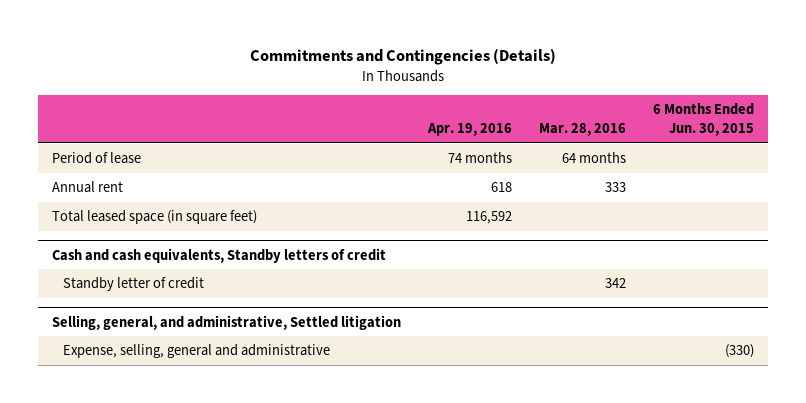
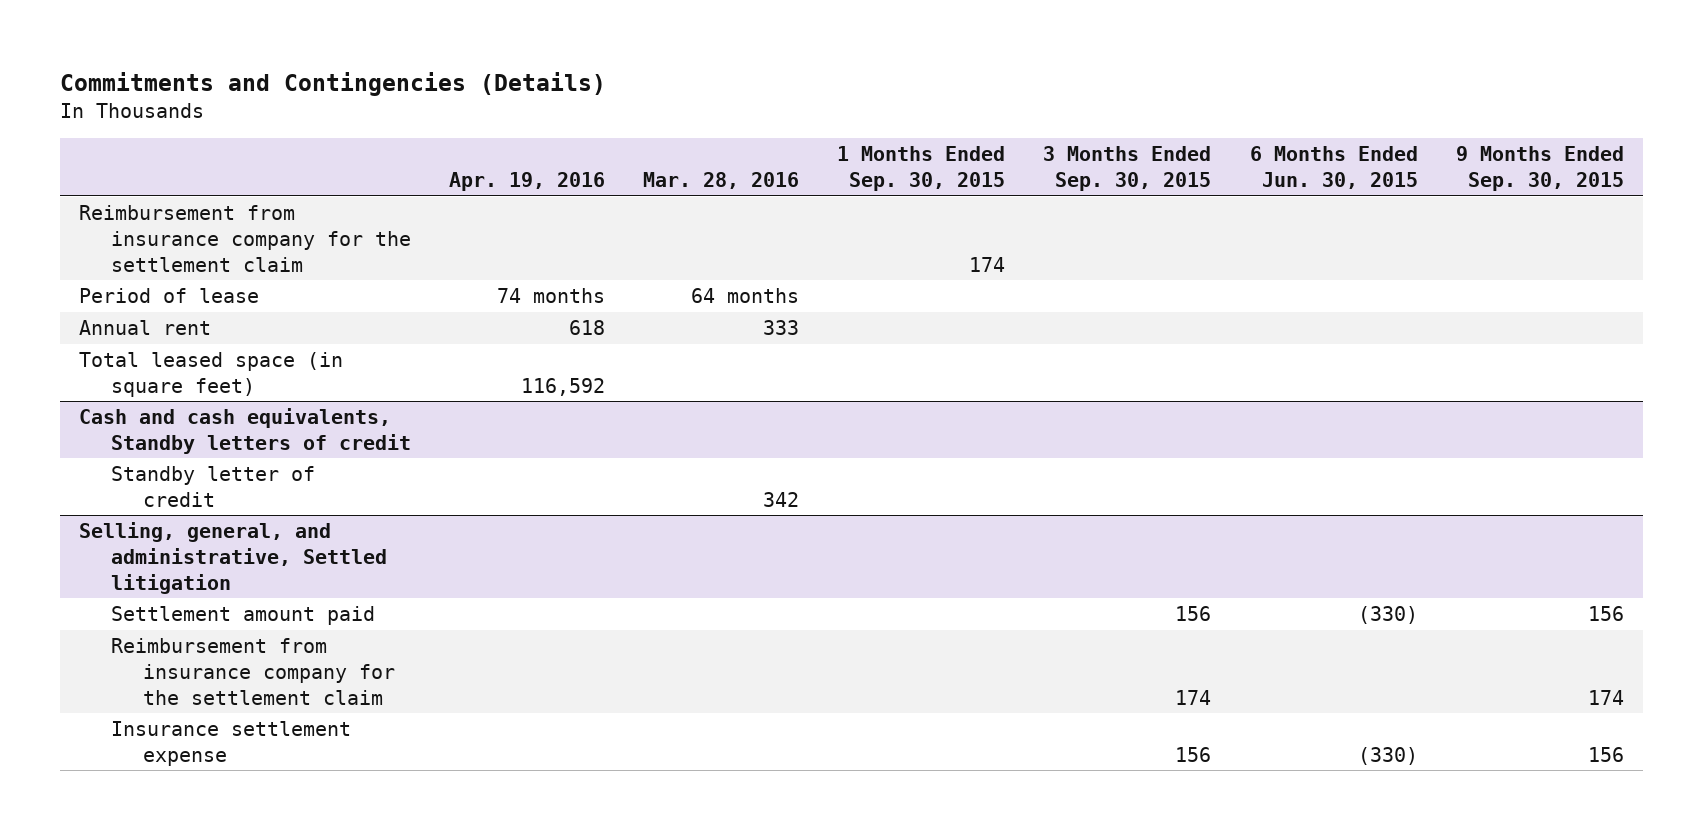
none -> [837,146,1006,192] 1 Months Ended Sep. 30, 2015
none -> [1043,146,1212,192] 3 Months Ended Sep. 30, 2015
none -> [1455,146,1624,192] 9 Months Ended Sep. 30, 2015
none -> [78,205,411,272] Reimbursement from insurance company for the settlement claim
[63,344,331,359] Expense, selling, general and administrative -> [110,606,375,626] Settlement amount paid
none -> [110,638,395,705] Reimbursement from insurance company for the settlement claim
none -> [110,721,351,766] Insurance settlement expense

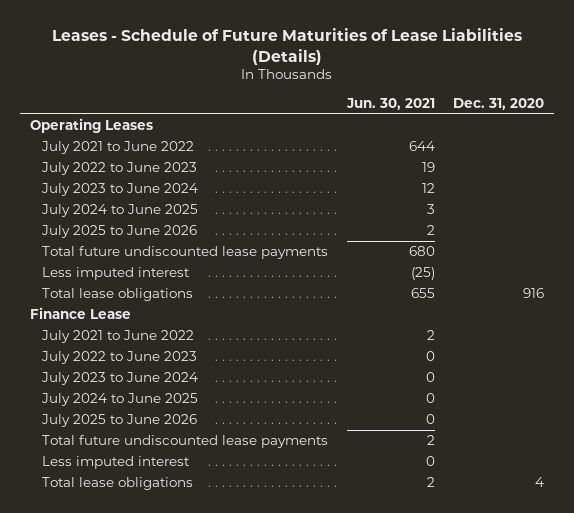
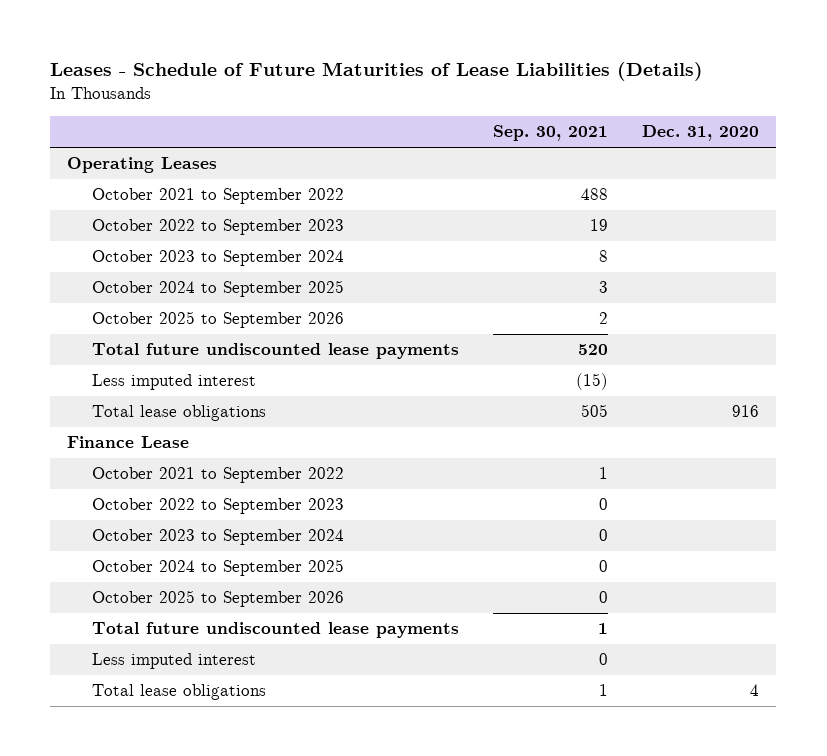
[345,97,435,110] Jun. 30, 2021 -> none
none -> [493,125,609,142] Sep. 30, 2021
[41,141,195,155] July 2021 to June 2022 -> [92,188,345,205] October 2021 to September 2022
[41,162,198,176] July 2022 to June 2023 -> [92,219,345,236] October 2022 to September 2023
[41,183,199,197] July 2023 to June 2024 -> [92,250,345,267] October 2023 to September 2024
[41,204,199,218] July 2024 to June 2025 -> [92,280,345,298] October 2024 to September 2025
[41,225,198,239] July 2025 to June 2026 -> [92,311,345,329] October 2025 to September 2026
[41,330,195,344] July 2021 to June 2022 -> [92,467,345,484] October 2021 to September 2022
[41,351,198,365] July 2022 to June 2023 -> [92,498,345,515] October 2022 to September 2023
[41,372,199,386] July 2023 to June 2024 -> [92,529,345,546] October 2023 to September 2024
[41,393,199,407] July 2024 to June 2025 -> [92,559,345,577] October 2024 to September 2025
[41,414,198,428] July 2025 to June 2026 -> [92,590,345,608] October 2025 to September 2026

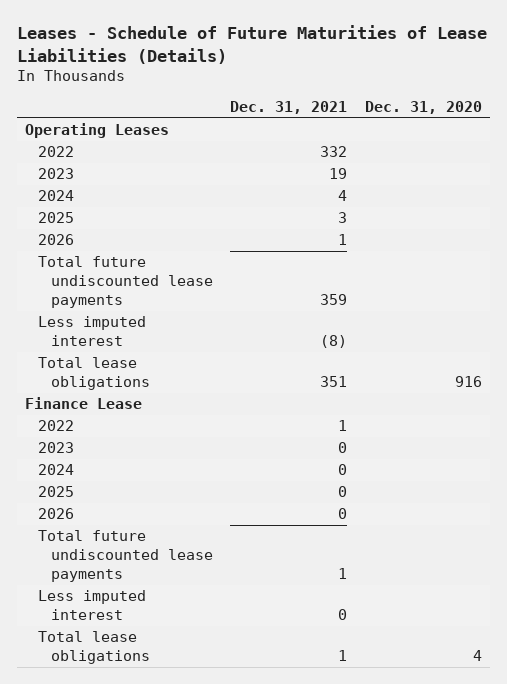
[493,125,609,142] Sep. 30, 2021 -> none
none -> [230,101,348,115] Dec. 31, 2021
[92,188,345,205] October 2021 to September 2022 -> [38,146,75,158] 2022
[92,219,345,236] October 2022 to September 2023 -> [38,168,75,180] 2023
[92,250,345,267] October 2023 to September 2024 -> [38,190,75,202] 2024
[92,280,345,298] October 2024 to September 2025 -> [38,212,75,224] 2025
[92,311,345,329] October 2025 to September 2026 -> [38,234,75,246] 2026
[92,467,345,484] October 2021 to September 2022 -> [38,420,75,432] 2022
[92,498,345,515] October 2022 to September 2023 -> [38,442,75,454] 2023
[92,529,345,546] October 2023 to September 2024 -> [38,464,75,476] 2024
[92,559,345,577] October 2024 to September 2025 -> [38,486,75,498] 2025
[92,590,345,608] October 2025 to September 2026 -> [38,508,75,520] 2026

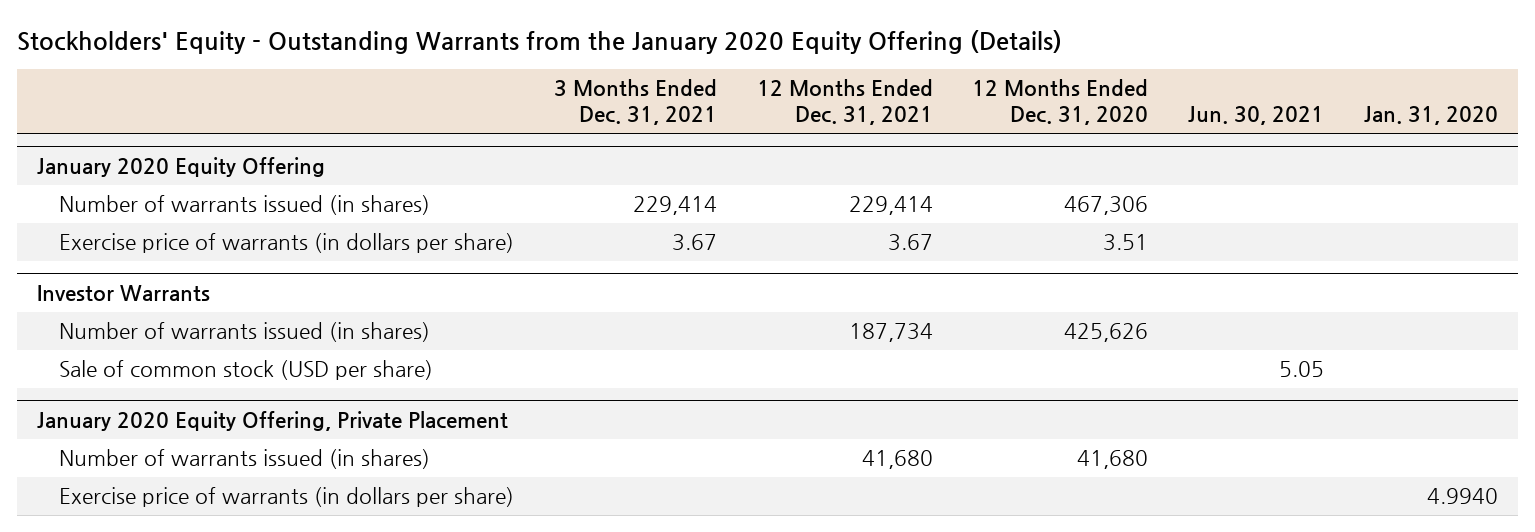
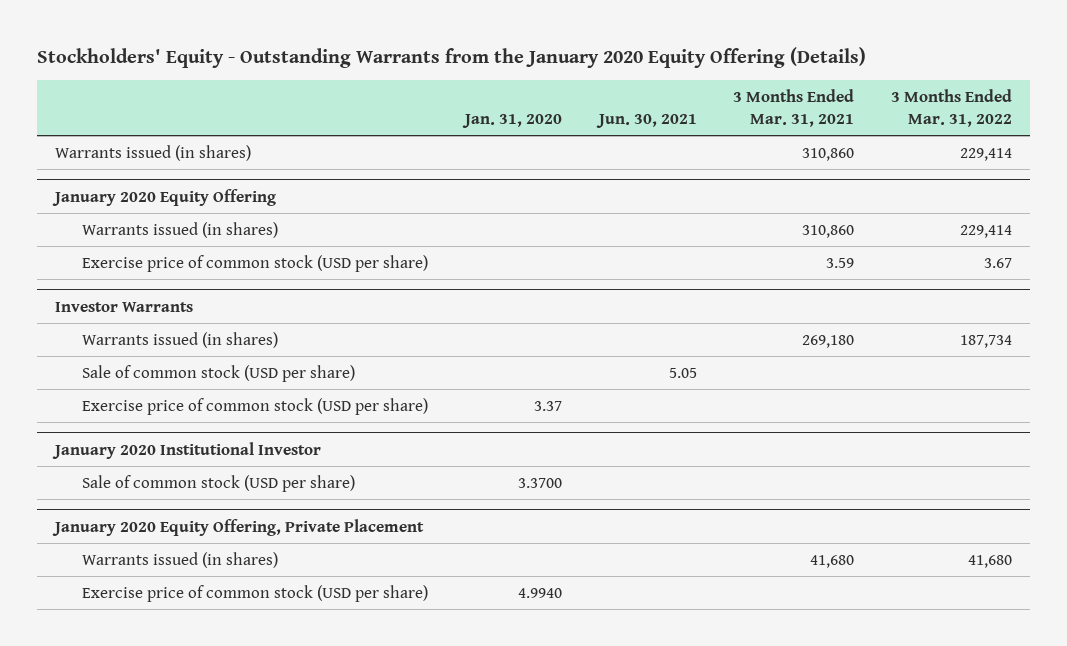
[553,79,717,125] 3 Months Ended Dec. 31, 2021 -> none
[756,79,933,125] 12 Months Ended Dec. 31, 2021 -> none
[972,79,1149,125] 12 Months Ended Dec. 31, 2020 -> none
none -> [733,89,855,127] 3 Months Ended Mar. 31, 2021
none -> [891,89,1013,127] 3 Months Ended Mar. 31, 2022
none -> [55,144,252,161] Warrants issued (in shares)
[59,195,431,216] Number of warrants issued (in shares) -> [82,221,279,238] Warrants issued (in shares)
[59,233,515,254] Exercise price of warrants (in dollars per share) -> [82,254,429,272] Exercise price of common stock (USD per share)
[59,322,431,343] Number of warrants issued (in shares) -> [82,331,279,348] Warrants issued (in shares)
none -> [82,397,429,415] Exercise price of common stock (USD per share)
none -> [52,441,322,459] January 2020 Institutional Investor
none -> [82,474,356,492] Sale of common stock (USD per share)
[59,449,431,470] Number of warrants issued (in shares) -> [82,551,279,568] Warrants issued (in shares)
[59,487,515,508] Exercise price of warrants (in dollars per share) -> [82,584,429,602] Exercise price of common stock (USD per share)

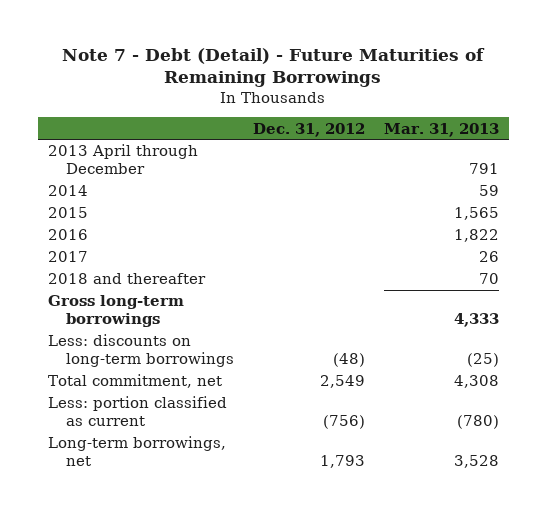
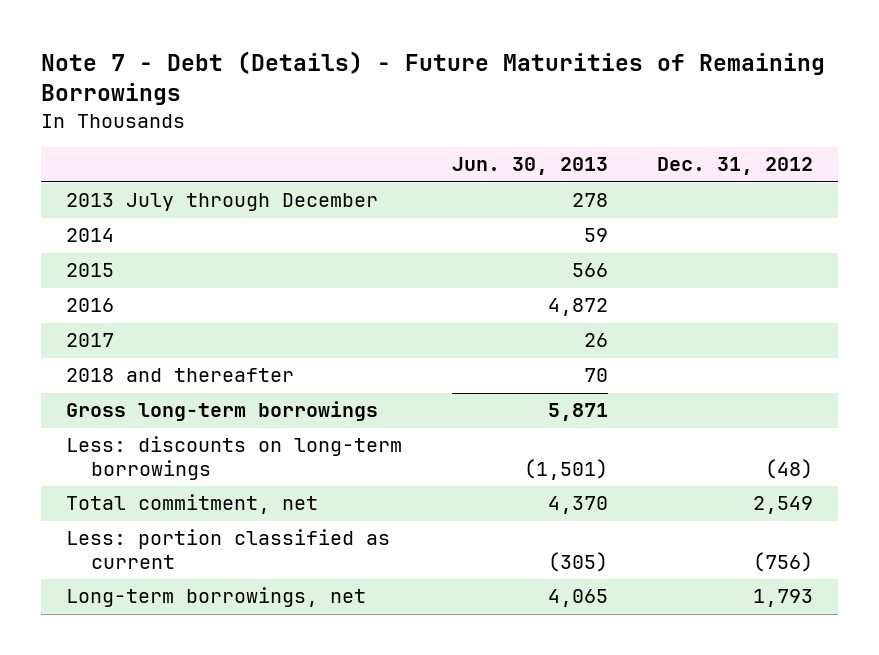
[62,47,486,88] Note 7 - Debt (Detail) - Future Maturities of Remaining Borrowings -> [41,51,826,106] Note 7 - Debt (Details) - Future Maturities of Remaining Borrowings
[384,122,500,137] Mar. 31, 2013 -> none
none -> [451,157,608,176] Jun. 30, 2013
[47,144,198,175] 2013 April through December -> [65,193,378,212] 2013 July through December

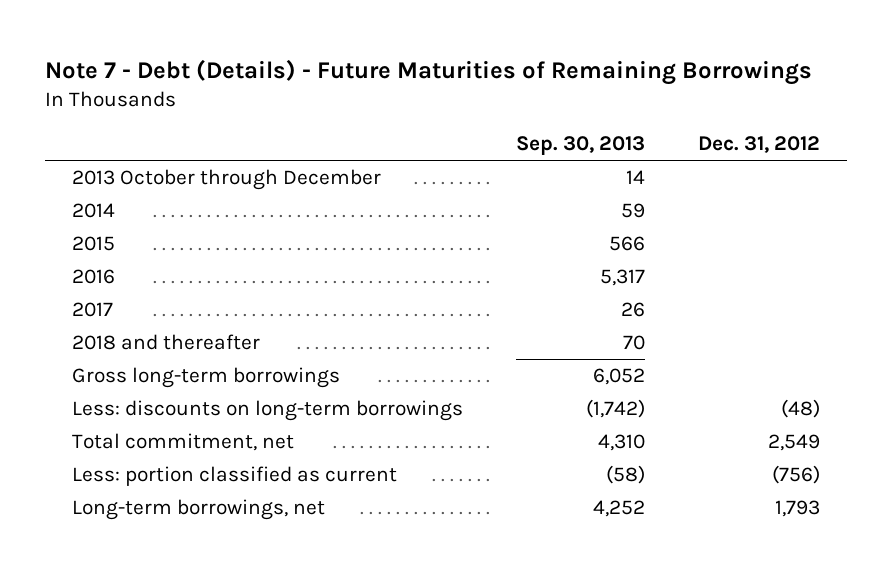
[451,157,608,176] Jun. 30, 2013 -> none
none -> [516,136,646,156] Sep. 30, 2013
[65,193,378,212] 2013 July through December -> [71,169,381,191] 2013 October through December

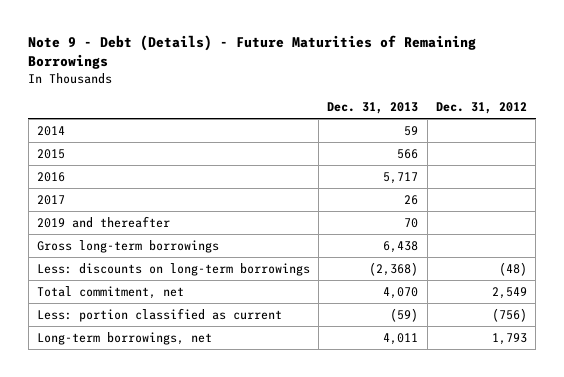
[45,58,813,85] Note 7 - Debt (Details) - Future Maturities of Remaining Borrowings -> [28,35,477,70] Note 9 - Debt (Details) - Future Maturities of Remaining Borrowings
[516,136,646,156] Sep. 30, 2013 -> none
none -> [327,101,419,114] Dec. 31, 2013
[71,169,381,191] 2013 October through December -> none
[71,334,260,351] 2018 and thereafter -> [36,215,170,228] 2019 and thereafter

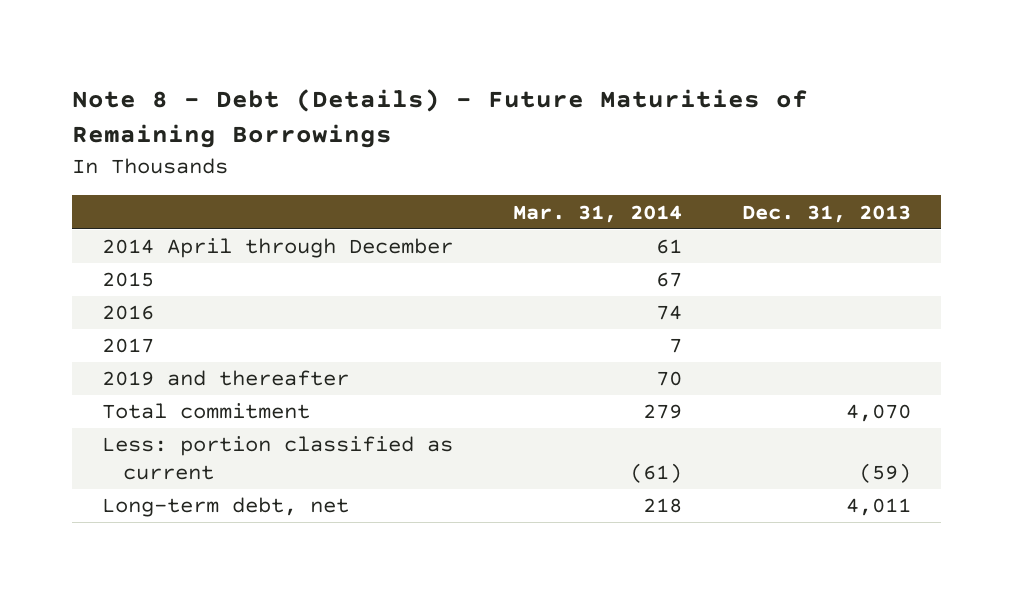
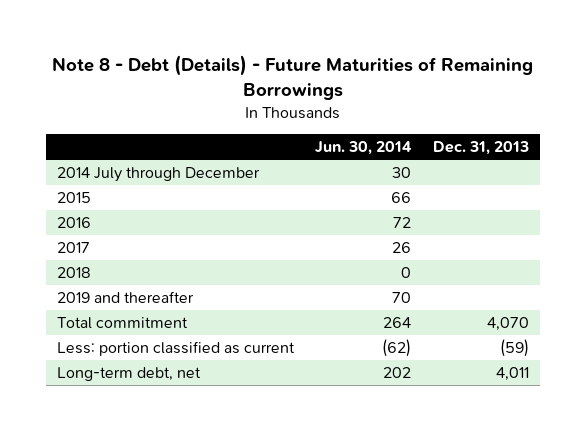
[512,204,682,223] Mar. 31, 2014 -> none
none -> [315,141,413,156] Jun. 30, 2014
[101,238,453,259] 2014 April through December -> [56,167,260,183] 2014 July through December
none -> [56,267,91,279] 2018

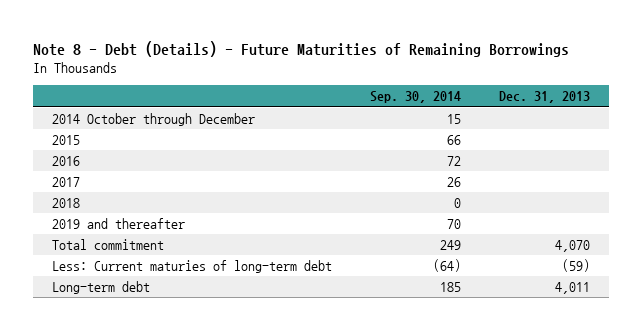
[315,141,413,156] Jun. 30, 2014 -> none
none -> [370,91,462,104] Sep. 30, 2014
[56,167,260,183] 2014 July through December -> [51,112,255,126] 2014 October through December
[56,341,295,357] Less: portion classified as current -> [51,259,332,273] Less: Current maturies of long-term debt
[56,367,201,382] Long-term debt, net -> [51,280,150,294] Long-term debt

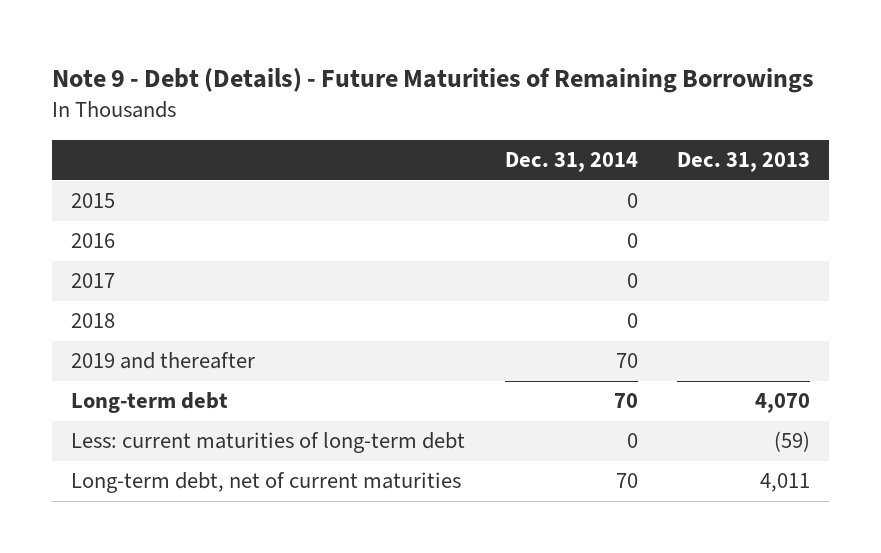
[32,40,569,57] Note 8 - Debt (Details) - Future Maturities of Remaining Borrowings -> [51,67,814,93] Note 9 - Debt (Details) - Future Maturities of Remaining Borrowings
[370,91,462,104] Sep. 30, 2014 -> none
none -> [504,152,638,173] Dec. 31, 2014
[51,112,255,126] 2014 October through December -> none
[51,238,164,250] Total commitment -> [71,392,229,414] Long-term debt
[51,259,332,273] Less: Current maturies of long-term debt -> [71,432,466,454] Less: current maturities of long-term debt
[51,280,150,294] Long-term debt -> [71,472,462,494] Long-term debt, net of current maturities

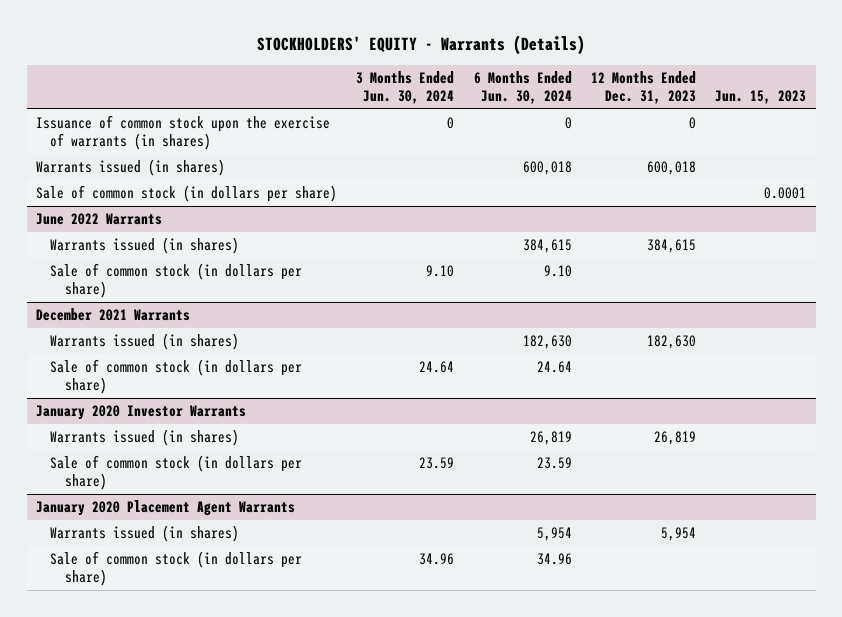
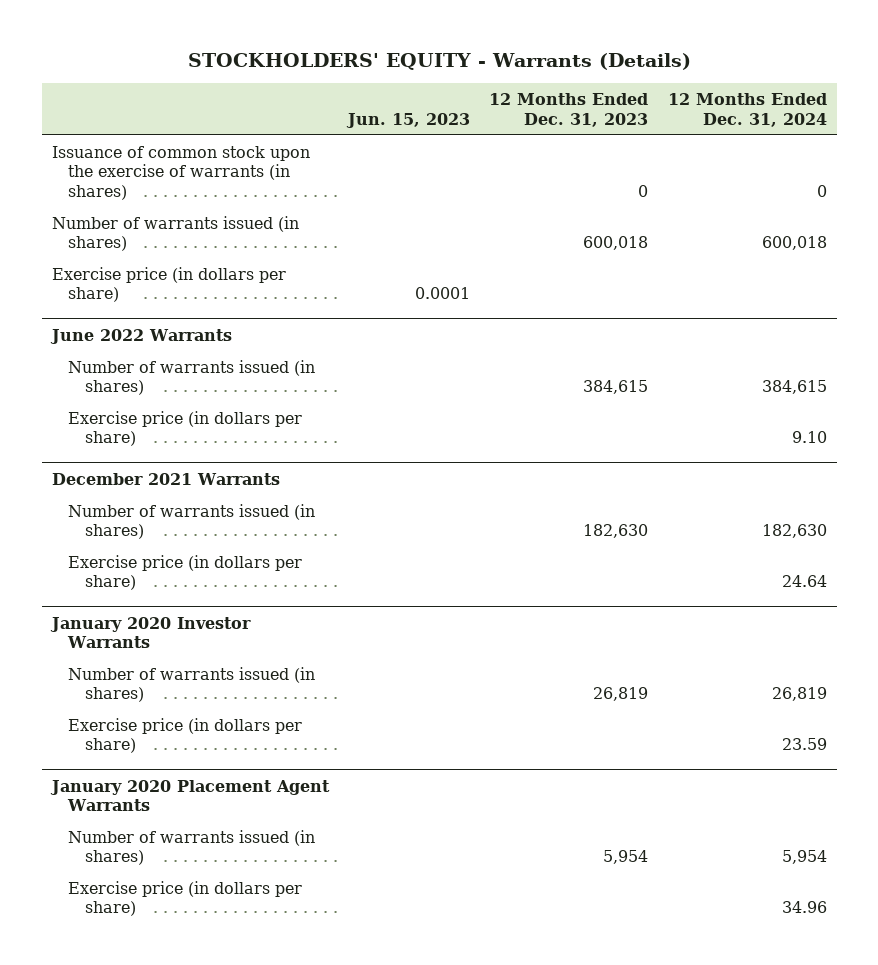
[356,71,455,105] 3 Months Ended Jun. 30, 2024 -> none
[473,71,572,105] 6 Months Ended Jun. 30, 2024 -> none
none -> [667,93,827,127] 12 Months Ended Dec. 31, 2024
[36,159,226,177] Warrants issued (in shares) -> [51,215,299,252] Number of warrants issued (in shares)
[36,185,338,203] Sale of common stock (in dollars per share) -> [51,266,286,303] Exercise price (in dollars per share)
[50,237,240,255] Warrants issued (in shares) -> [68,359,316,396] Number of warrants issued (in shares)
[50,263,303,299] Sale of common stock (in dollars per share) -> [68,410,303,447] Exercise price (in dollars per share)
[50,333,240,351] Warrants issued (in shares) -> [68,503,316,540] Number of warrants issued (in shares)
[50,359,303,395] Sale of common stock (in dollars per share) -> [68,554,303,591] Exercise price (in dollars per share)
[50,429,240,447] Warrants issued (in shares) -> [68,666,316,703] Number of warrants issued (in shares)
[50,455,303,491] Sale of common stock (in dollars per share) -> [68,717,303,754] Exercise price (in dollars per share)
[50,525,240,543] Warrants issued (in shares) -> [68,829,316,866] Number of warrants issued (in shares)
[50,551,303,587] Sale of common stock (in dollars per share) -> [68,880,303,917] Exercise price (in dollars per share)

